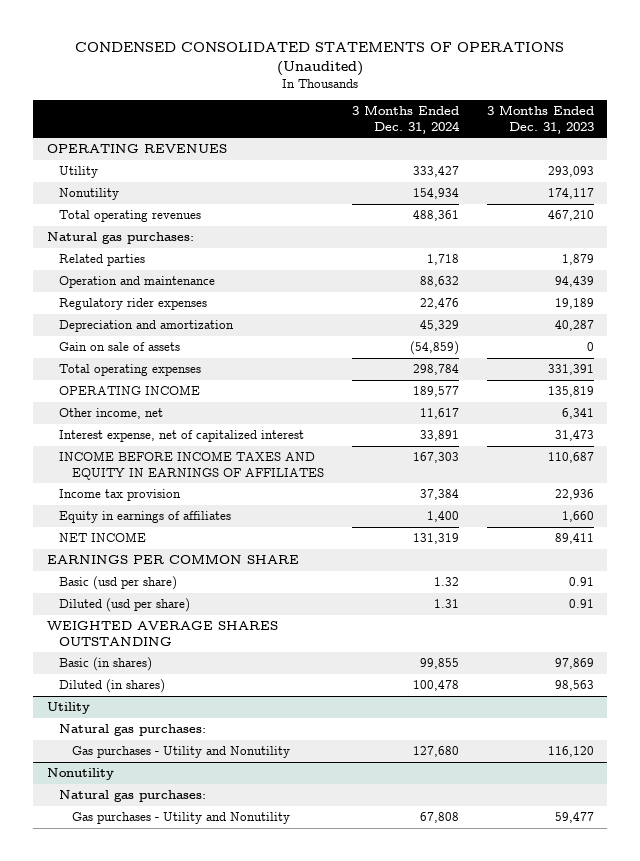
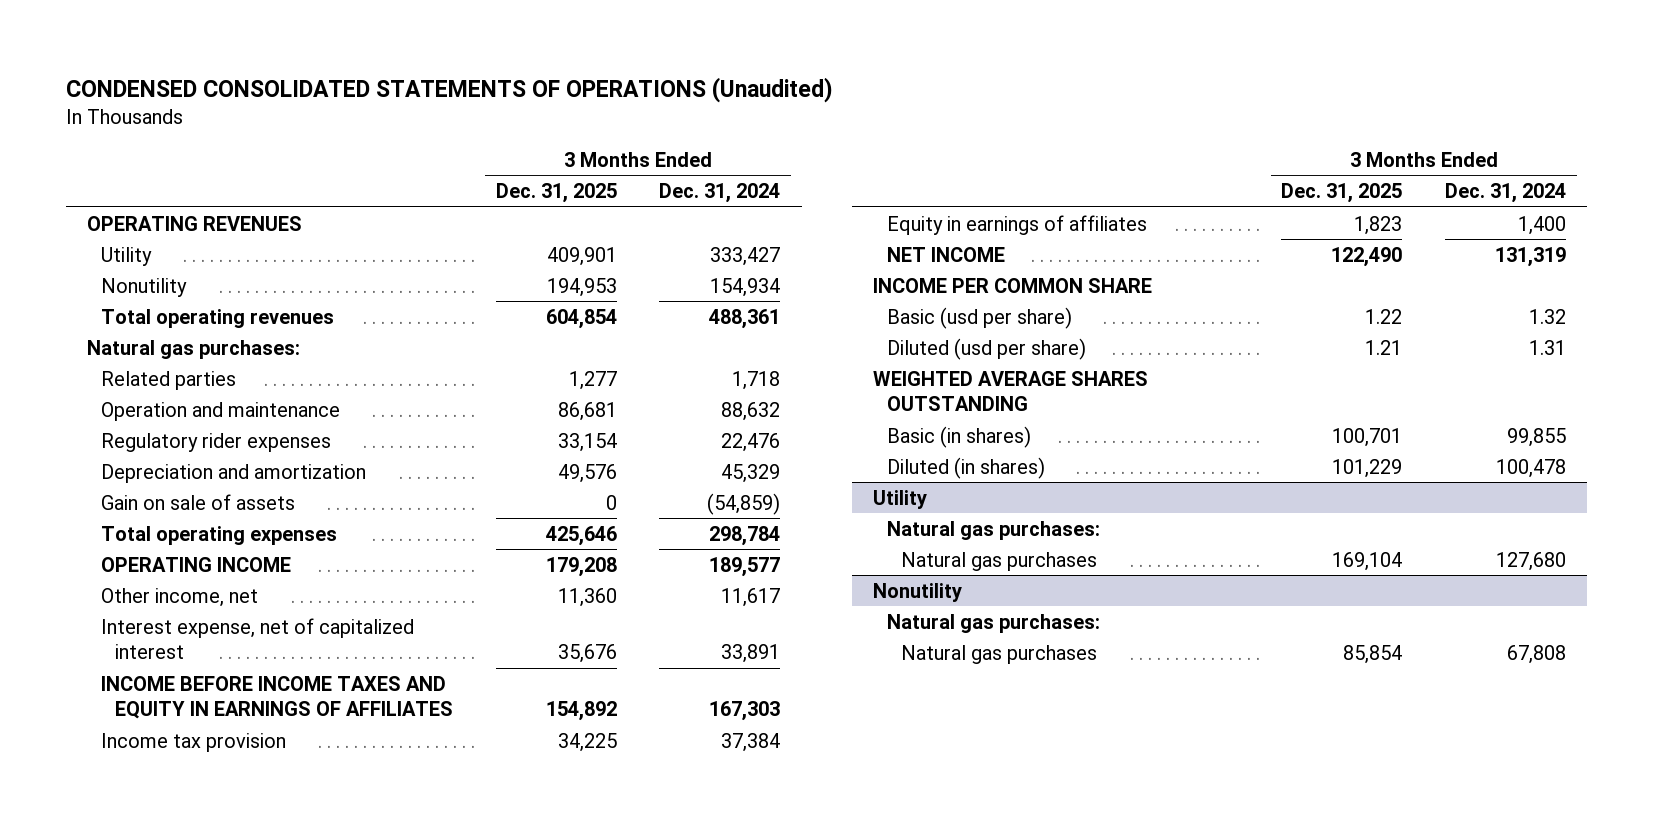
[486,105,594,134] 3 Months Ended Dec. 31, 2023 -> none
none -> [495,183,617,204] Dec. 31, 2025
[46,554,299,565] EARNINGS PER COMMON SHARE -> [872,277,1152,293] INCOME PER COMMON SHARE
[72,746,291,759] Gas purchases - Utility and Nonutility -> [900,551,1097,571] Natural gas purchases
[72,812,291,825] Gas purchases - Utility and Nonutility -> [900,644,1097,664] Natural gas purchases

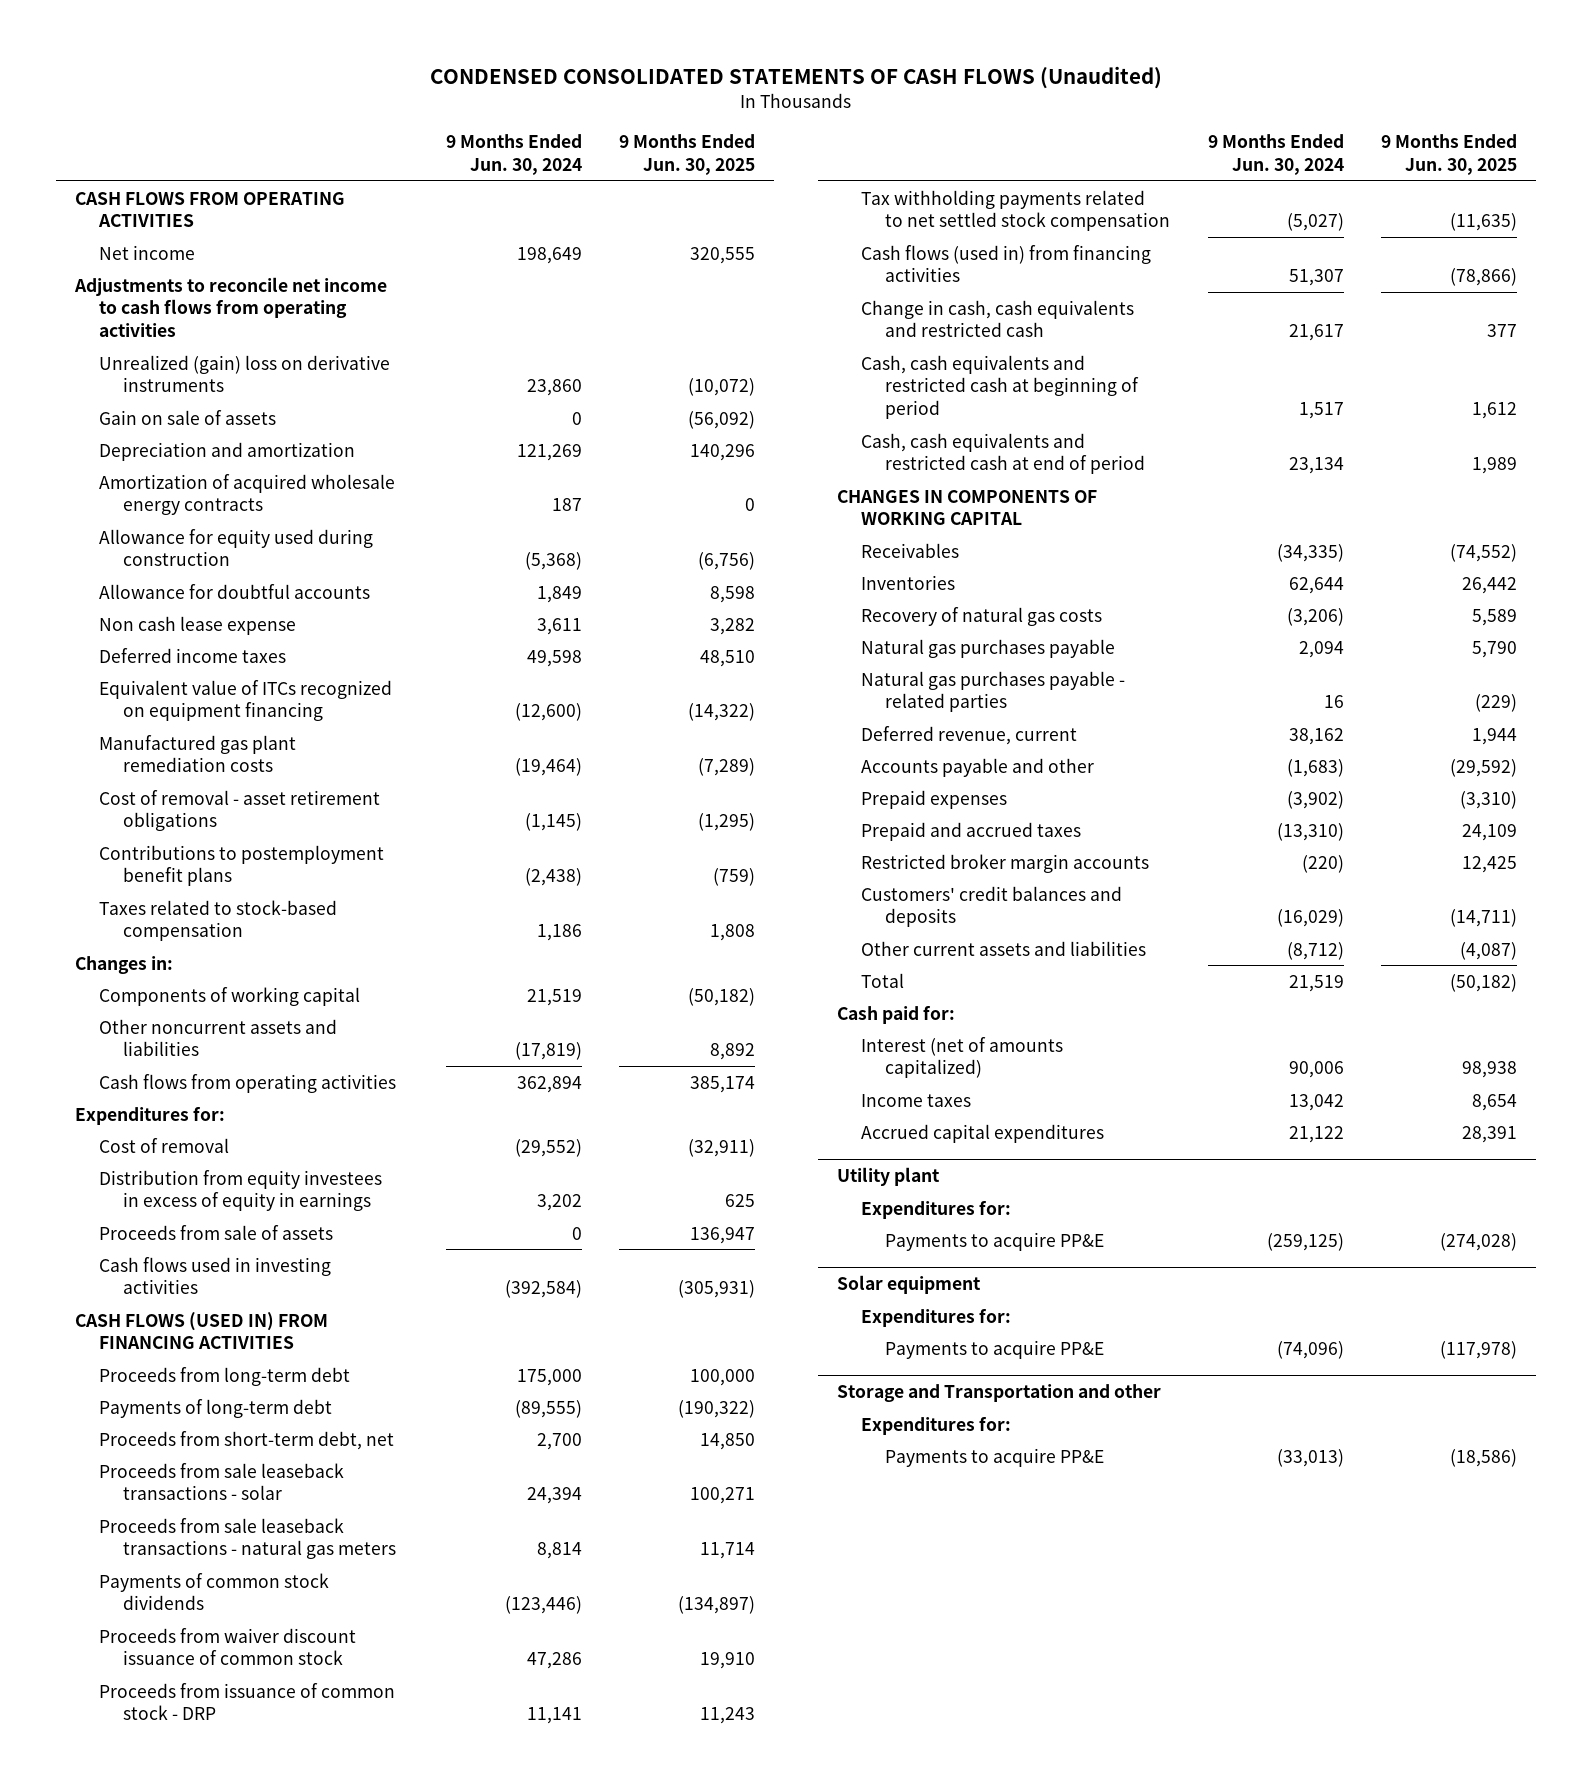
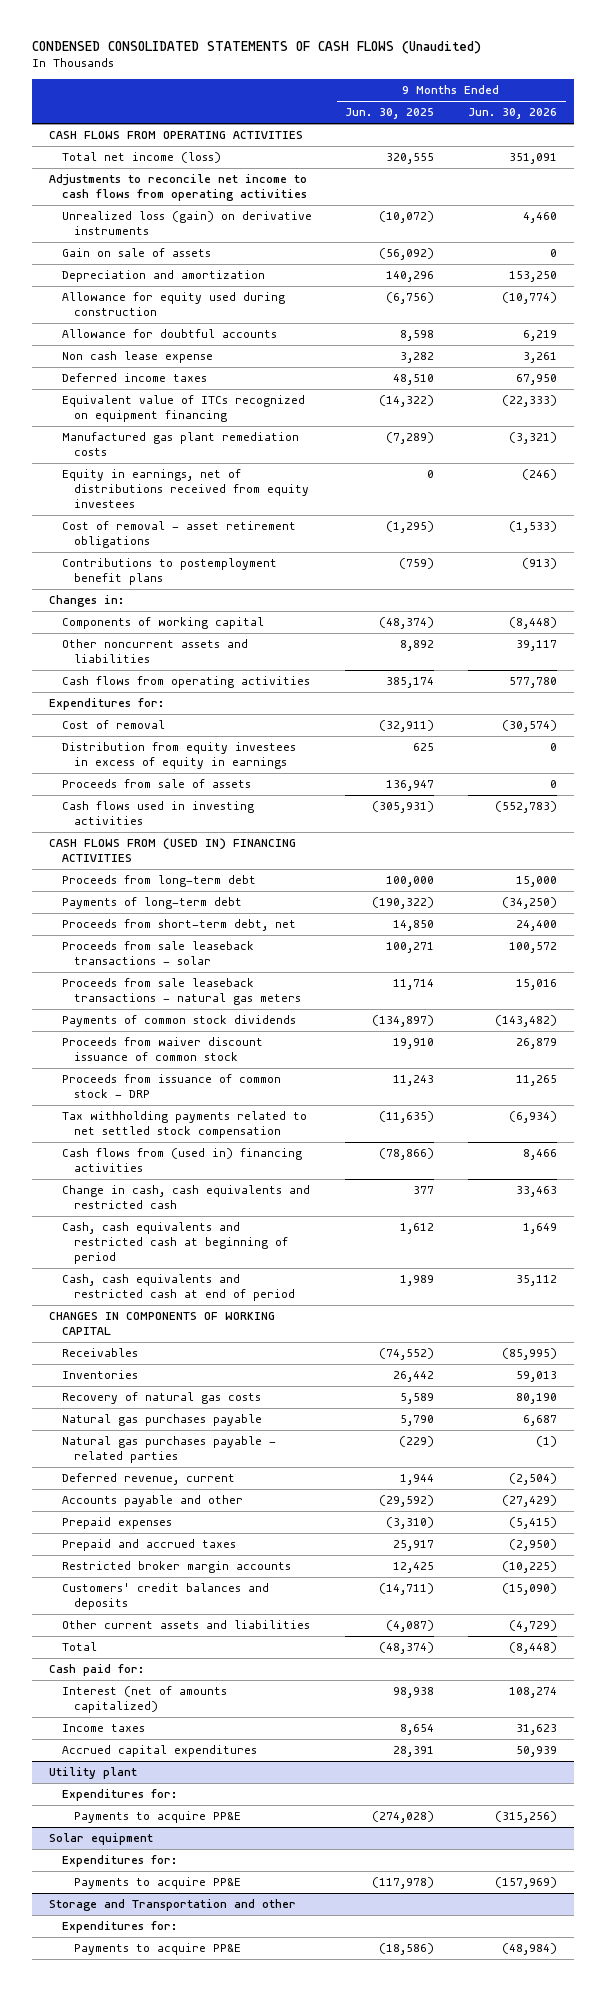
[445,134,582,176] 9 Months Ended Jun. 30, 2024 -> none
none -> [468,108,558,120] Jun. 30, 2026
[99,244,196,260] Net income -> [61,152,221,164] Total net income (loss)
[99,354,391,393] Unrealized (gain) loss on derivative instruments -> [61,211,312,236] Unrealized loss (gain) on derivative instruments
[99,473,396,516] Amortization of acquired wholesale energy contracts -> none
none -> [61,469,310,508] Equity in earnings, net of distributions received from equity investees
[99,899,338,942] Taxes related to stock-based compensation -> none
[688,987,756,1006] (50,182) -> [379,617,435,630] (48,374)
[75,1311,329,1350] CASH FLOWS (USED IN) FROM FINANCING ACTIVITIES -> [49,838,297,863] CASH FLOWS FROM (USED IN) FINANCING ACTIVITIES
[861,244,1152,283] Cash flows (used in) from financing activities -> [61,1148,302,1173] Cash flows from (used in) financing activities
[1462,823,1518,841] 24,109 -> [393,1540,435,1552] 25,917
[1450,973,1518,992] (50,182) -> [379,1642,435,1655] (48,374)

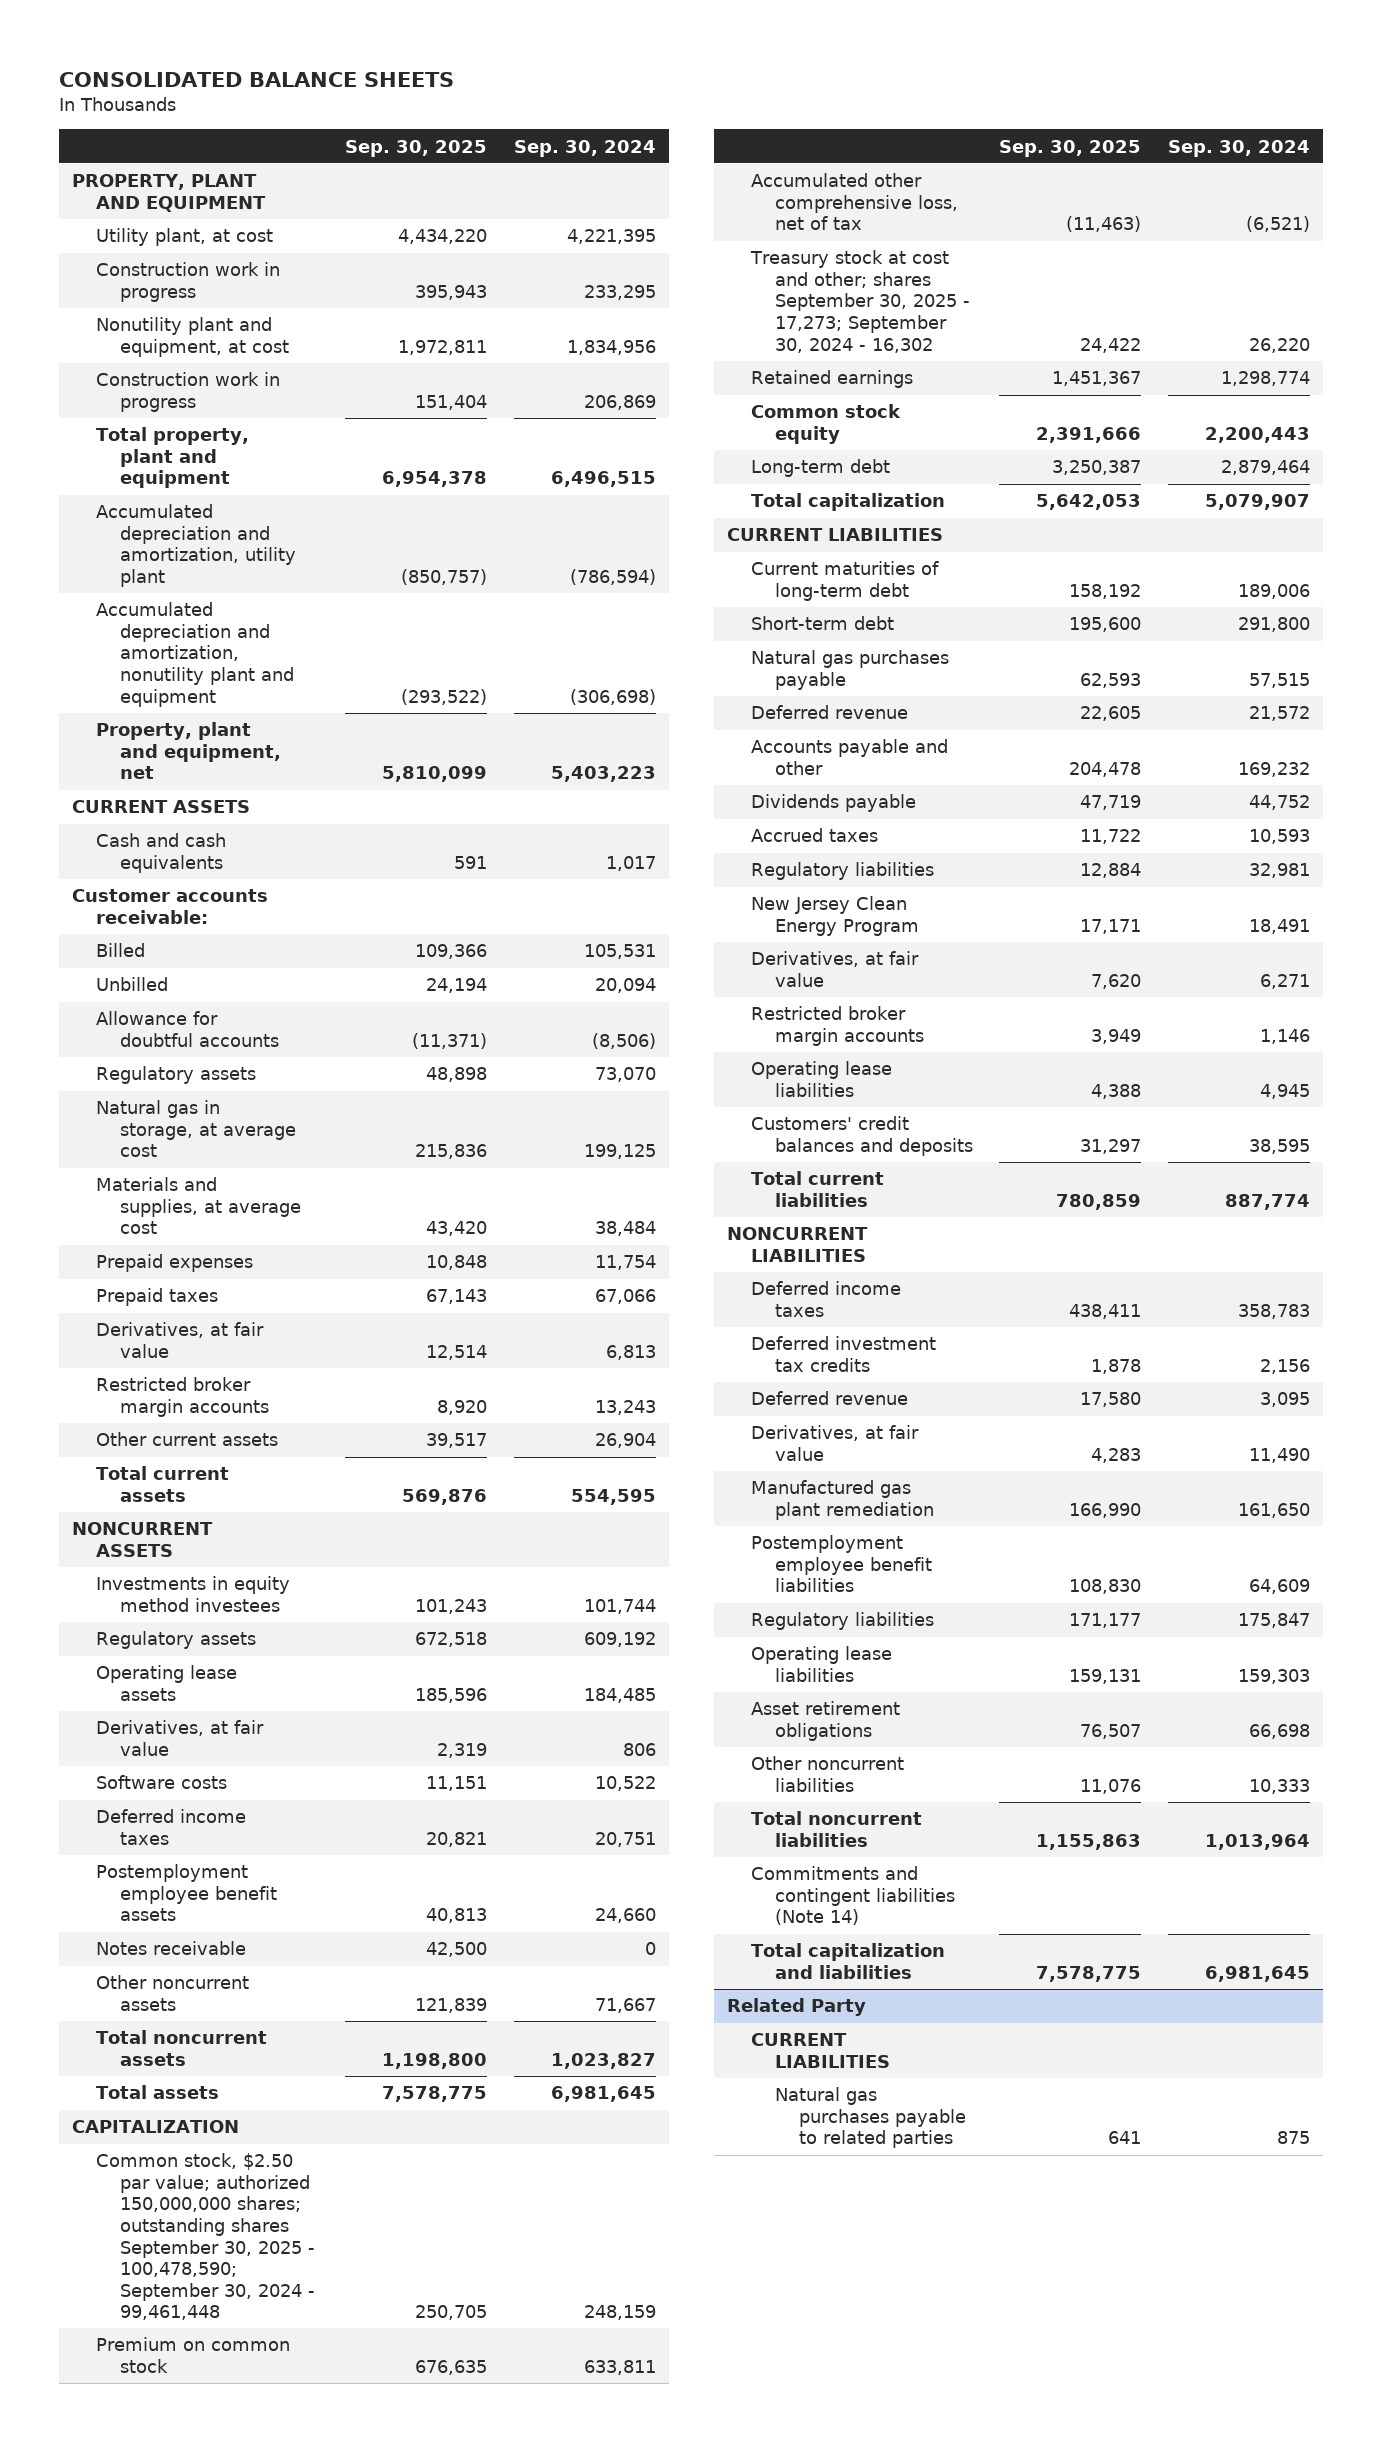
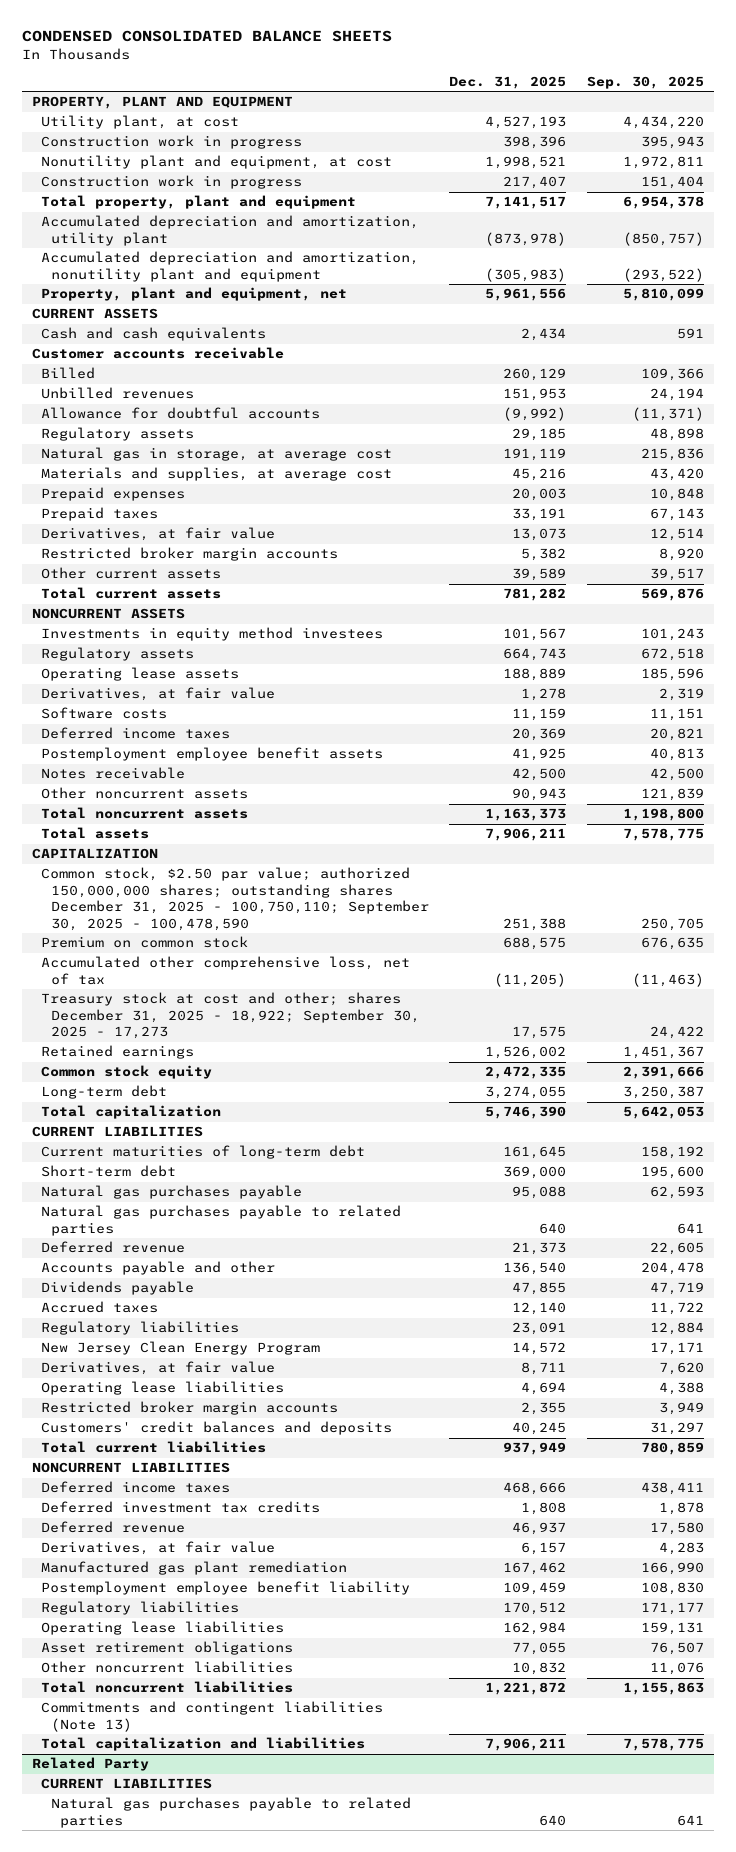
[59,72,455,88] CONSOLIDATED BALANCE SHEETS -> [21,30,392,43] CONDENSED CONSOLIDATED BALANCE SHEETS
[513,139,656,157] Sep. 30, 2024 -> none
none -> [449,75,567,89] Dec. 31, 2025
[72,889,269,924] Customer accounts receivable: -> [31,347,284,360] Customer accounts receivable
[96,977,169,992] Unbilled -> [41,387,195,400] Unbilled revenues
[96,2153,316,2321] Common stock, $2.50 par value; authorized 150,000,000 shares; outstanding shares September 30, 2025 - 100,478,590; September 30, 2024 - 99,461,448 -> [41,867,429,931] Common stock, $2.50 par value; authorized 150,000,000 shares; outstanding shares December 31, 2025 - 100,750,110; September 30, 2025 - 100,478,590
[749,250,970,353] Treasury stock at cost and other; shares September 30, 2025 - 17,273; September 30, 2024 - 16,302 -> [41,992,420,1040] Treasury stock at cost and other; shares December 31, 2025 - 18,922; September 30, 2025 - 17,273
none -> [41,1205,402,1236] Natural gas purchases payable to related parties
[750,1006,924,1046] Restricted broker margin accounts -> [41,1401,339,1416] Restricted broker margin accounts
[750,1535,932,1593] Postemployment employee benefit liabilities -> [41,1581,411,1596] Postemployment employee benefit liability
[750,1866,955,1926] Commitments and contingent liabilities (Note 14) -> [41,1701,384,1732] Commitments and contingent liabilities (Note 13)

